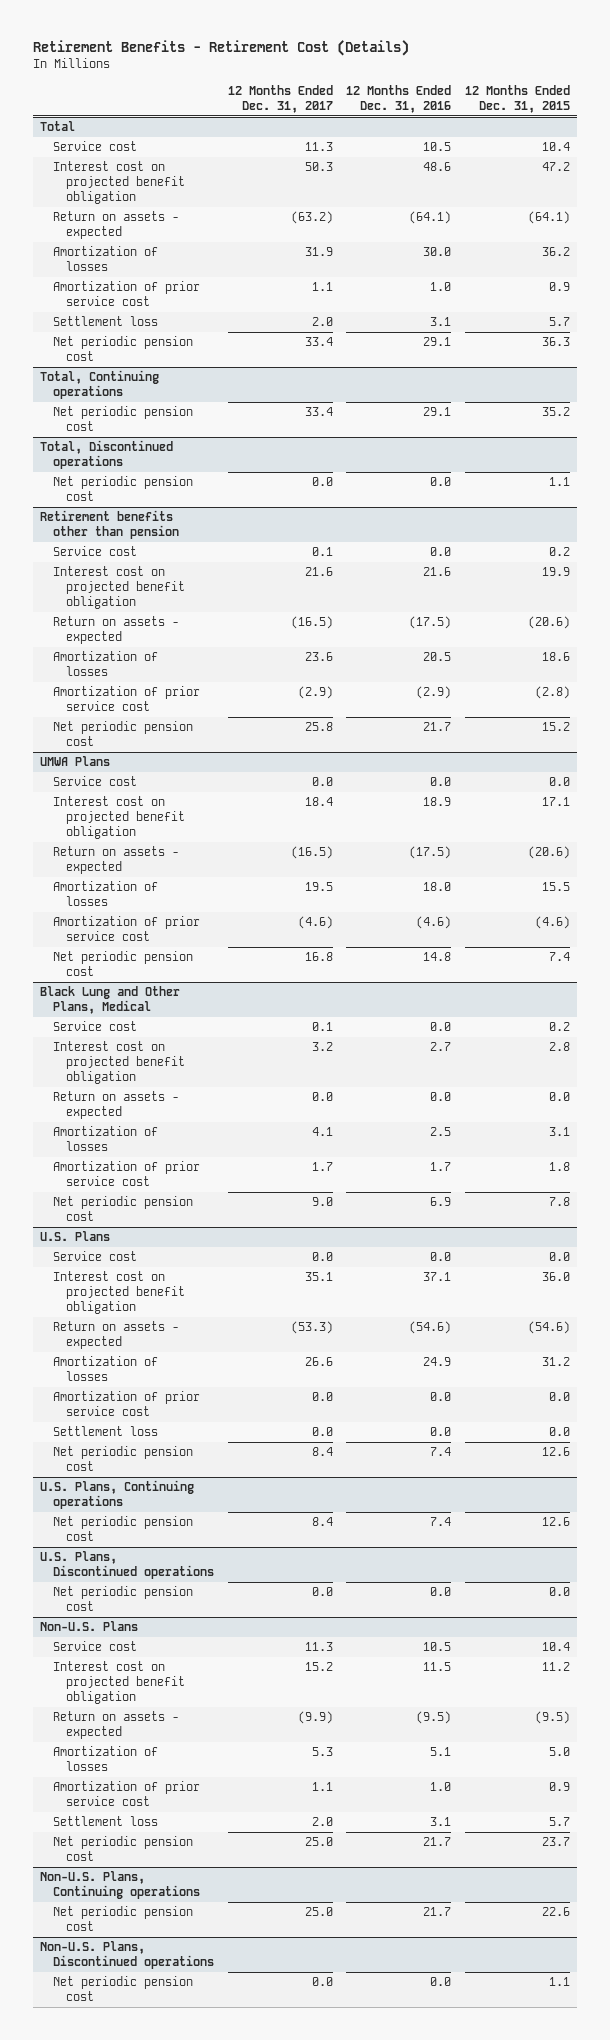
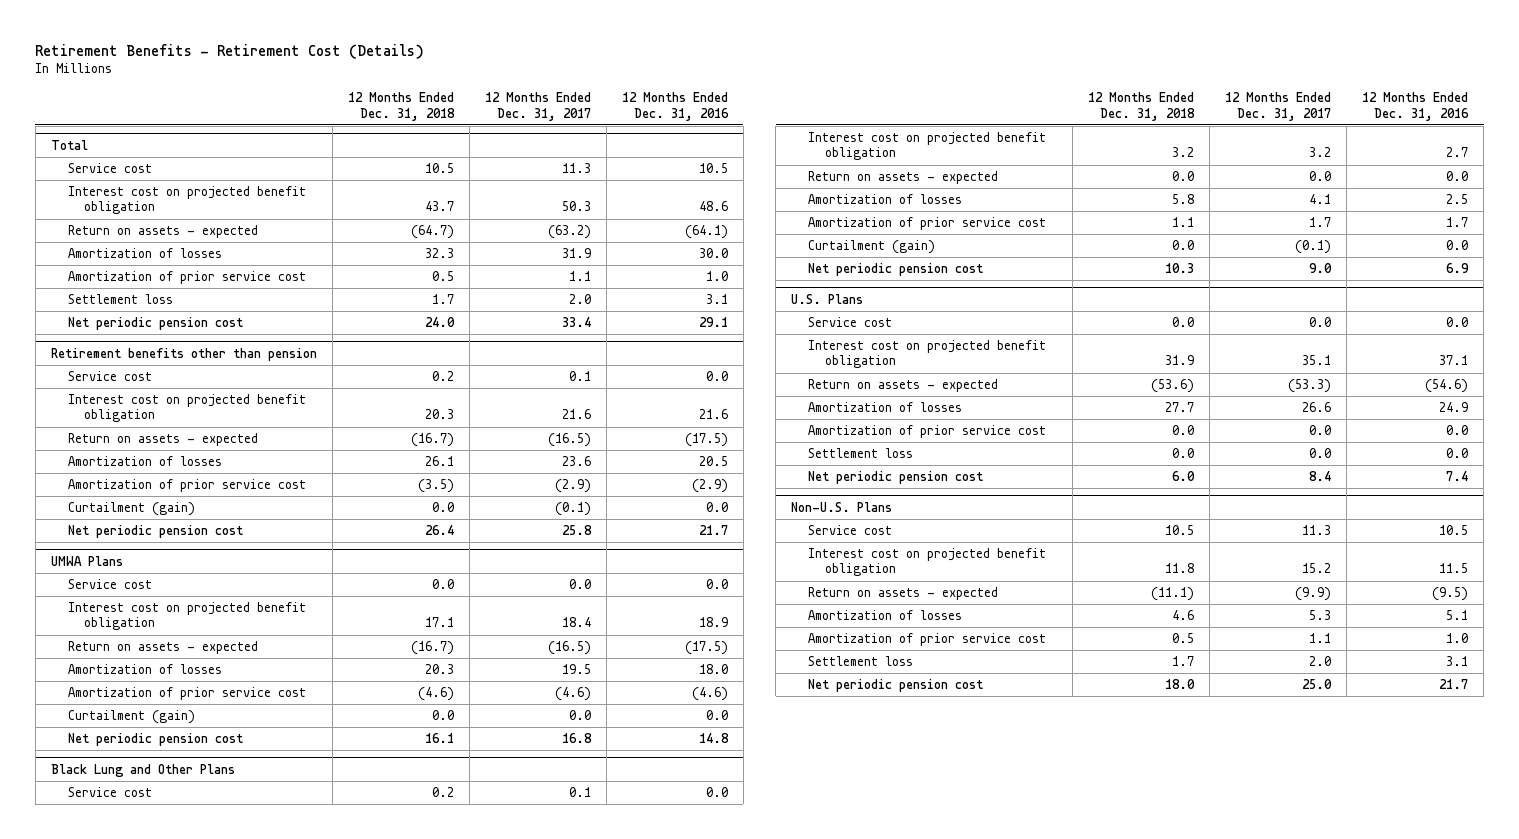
[465,84,571,113] 12 Months Ended Dec. 31, 2015 -> none
none -> [347,92,455,121] 12 Months Ended Dec. 31, 2018
[40,370,160,400] Total, Continuing operations -> none
[52,406,193,432] Net periodic pension cost -> none
[40,440,174,470] Total, Discontinued operations -> none
[52,476,193,502] Net periodic pension cost -> none
none -> [67,502,195,517] Curtailment (gain)
none -> [67,710,195,725] Curtailment (gain)
[40,986,181,1015] Black Lung and Other Plans, Medical -> [50,763,235,777] Black Lung and Other Plans
none -> [808,240,936,255] Curtailment (gain)
[40,1480,195,1510] U.S. Plans, Continuing operations -> none
[52,1516,193,1542] Net periodic pension cost -> none
[40,1551,214,1580] U.S. Plans, Discontinued operations -> none
[52,1586,193,1612] Net periodic pension cost -> none
[40,1871,200,1900] Non-U.S. Plans, Continuing operations -> none
[52,1906,193,1932] Net periodic pension cost -> none
[40,1941,214,1970] Non-U.S. Plans, Discontinued operations -> none
[52,1976,193,2002] Net periodic pension cost -> none

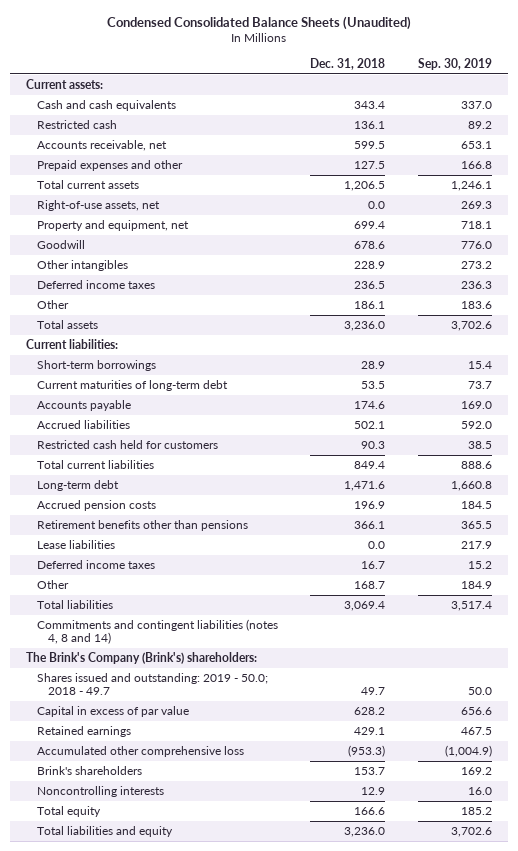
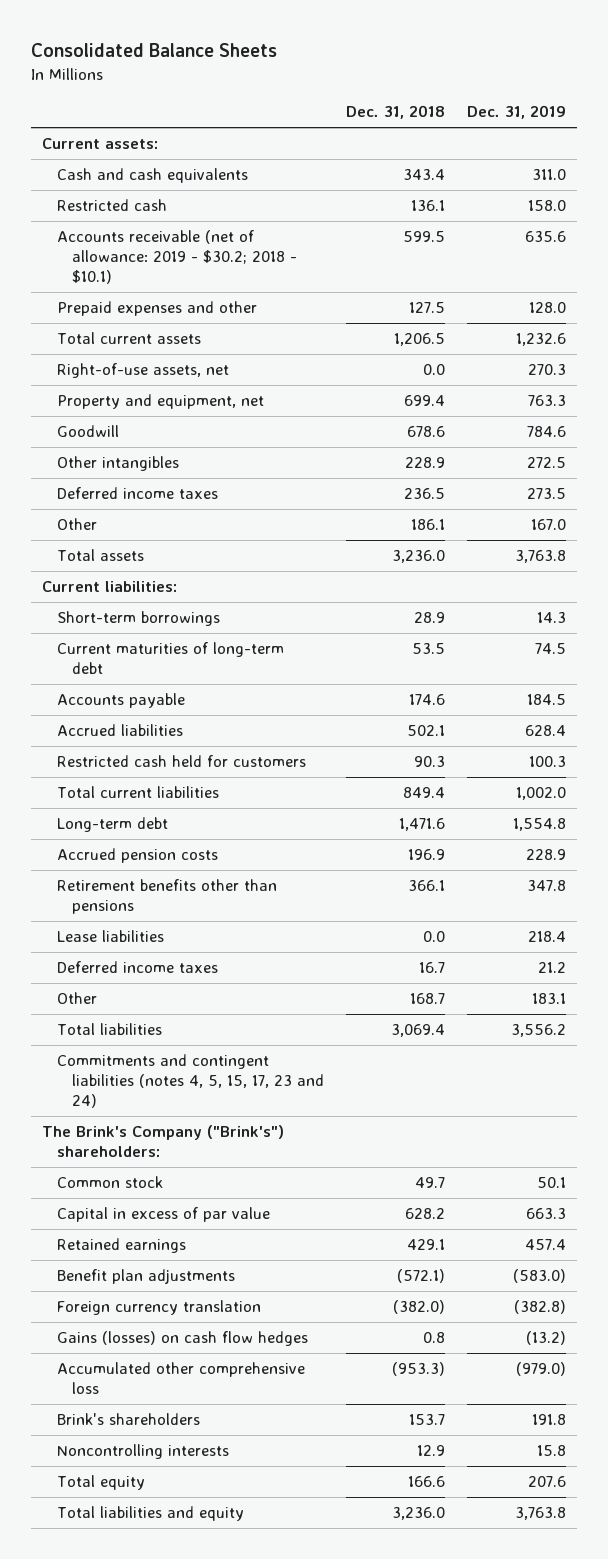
[106,16,411,31] Condensed Consolidated Balance Sheets (Unaudited) -> [31,43,278,58] Consolidated Balance Sheets
[417,57,492,70] Sep. 30, 2019 -> none
none -> [466,105,566,120] Dec. 31, 2019
[36,139,167,151] Accounts receivable, net -> [56,230,297,285] Accounts receivable (net of allowance: 2019 - $30.2; 2018 - $10.1)
[36,618,278,645] Commitments and contingent liabilities (notes 4, 8 and 14) -> [56,1054,324,1109] Commitments and contingent liabilities (notes 4, 5, 15, 17, 23 and 24)
[25,651,257,664] The Brink's Company (Brink's) shareholders: -> [42,1125,285,1158] The Brink's Company ("Brink's") shareholders:
[36,672,268,696] Shares issued and outstanding: 2019 - 50.0; 2018 - 49.7 -> [56,1176,163,1189] Common stock
none -> [56,1269,235,1285] Benefit plan adjustments
none -> [56,1300,261,1316] Foreign currency translation
none -> [56,1331,308,1347] Gains (losses) on cash flow hedges

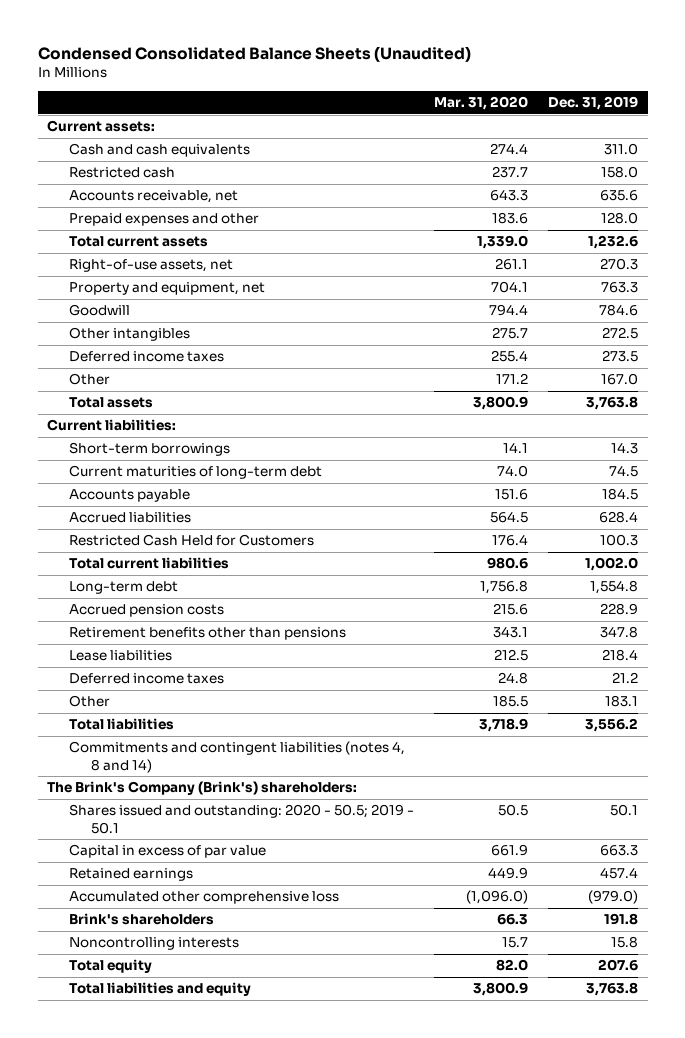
[31,43,278,58] Consolidated Balance Sheets -> [37,45,471,62] Condensed Consolidated Balance Sheets (Unaudited)
[345,105,445,120] Dec. 31, 2018 -> none
none -> [434,96,529,111] Mar. 31, 2020
[56,230,297,285] Accounts receivable (net of allowance: 2019 - $30.2; 2018 - $10.1) -> [69,190,239,204] Accounts receivable, net
[56,755,306,768] Restricted cash held for customers -> [69,534,315,547] Restricted Cash Held for Customers
[56,1054,324,1109] Commitments and contingent liabilities (notes 4, 5, 15, 17, 23 and 24) -> [69,741,406,773] Commitments and contingent liabilities (notes 4, 8 and 14)
[42,1125,285,1158] The Brink's Company ("Brink's") shareholders: -> [47,781,358,796] The Brink's Company (Brink's) shareholders:
[56,1176,163,1189] Common stock -> [69,804,415,834] Shares issued and outstanding: 2020 - 50.5; 2019 - 50.1
[56,1269,235,1285] Benefit plan adjustments -> none
[56,1300,261,1316] Foreign currency translation -> none
[56,1331,308,1347] Gains (losses) on cash flow hedges -> none

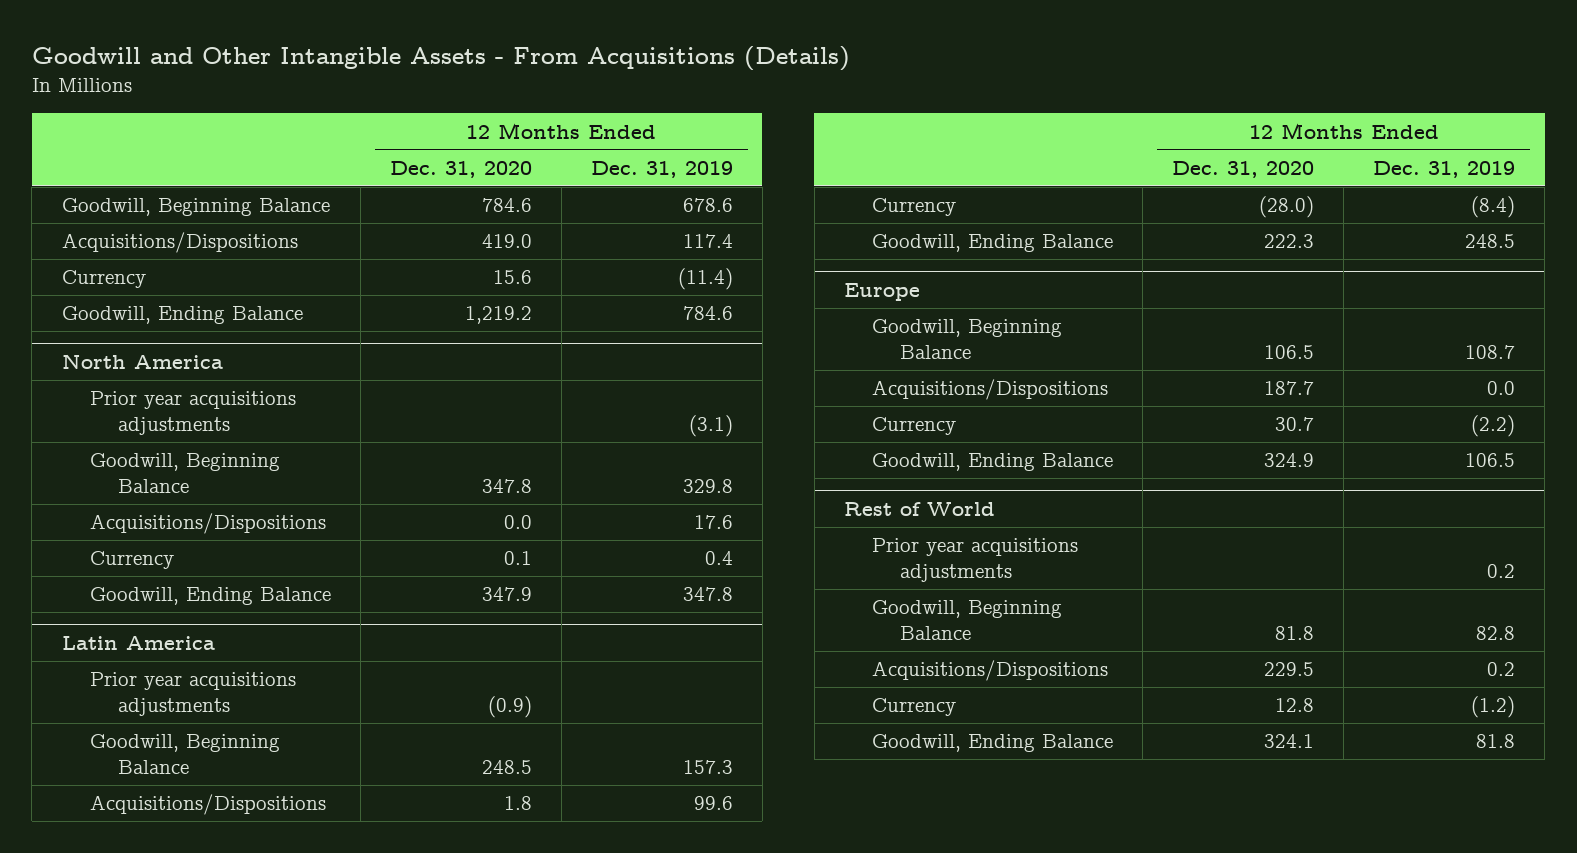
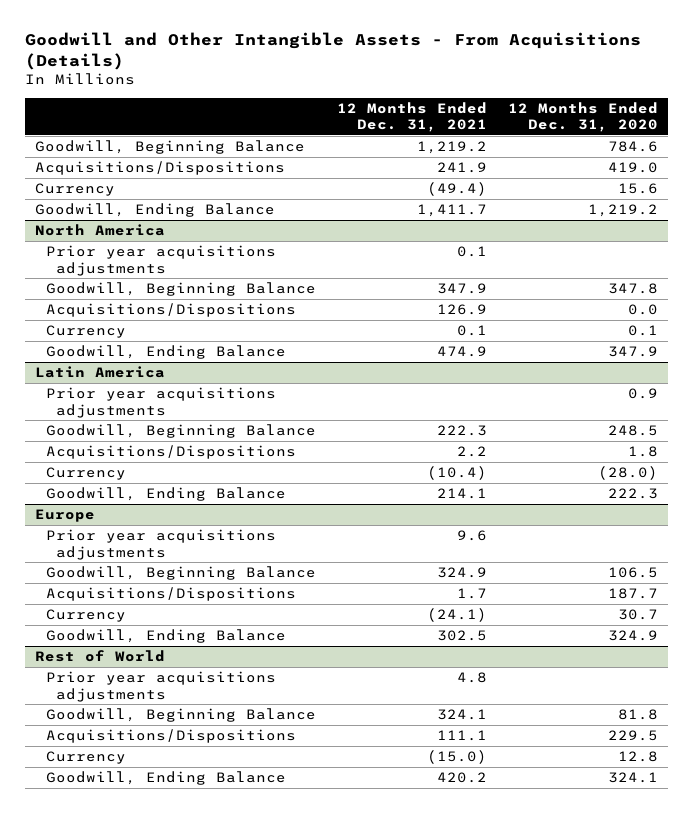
[590,160,733,178] Dec. 31, 2019 -> none
none -> [336,101,487,133] 12 Months Ended Dec. 31, 2021
[487,696,532,719] (0.9) -> [627,388,658,400] 0.9
none -> [45,529,276,560] Prior year acquisitions adjustments

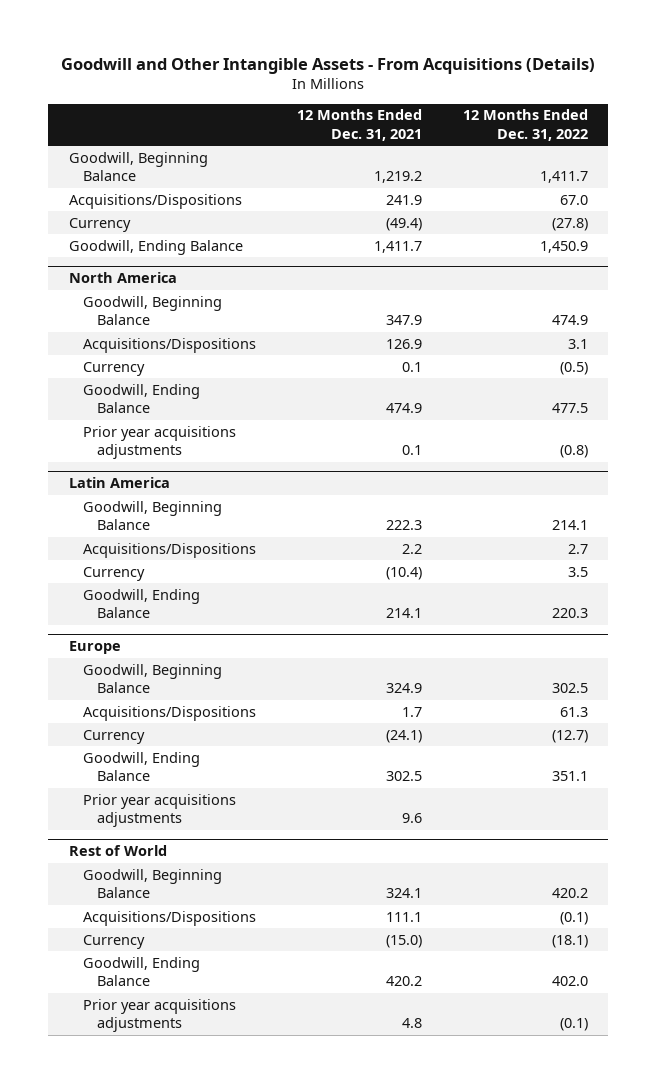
[507,101,658,133] 12 Months Ended Dec. 31, 2020 -> none
none -> [462,109,588,141] 12 Months Ended Dec. 31, 2022
[45,245,276,276] Prior year acquisitions adjustments -> [82,425,236,460] Prior year acquisitions adjustments
[45,387,276,418] Prior year acquisitions adjustments -> none
[45,529,276,560] Prior year acquisitions adjustments -> [82,793,236,828] Prior year acquisitions adjustments
[45,671,276,702] Prior year acquisitions adjustments -> [82,998,236,1033] Prior year acquisitions adjustments

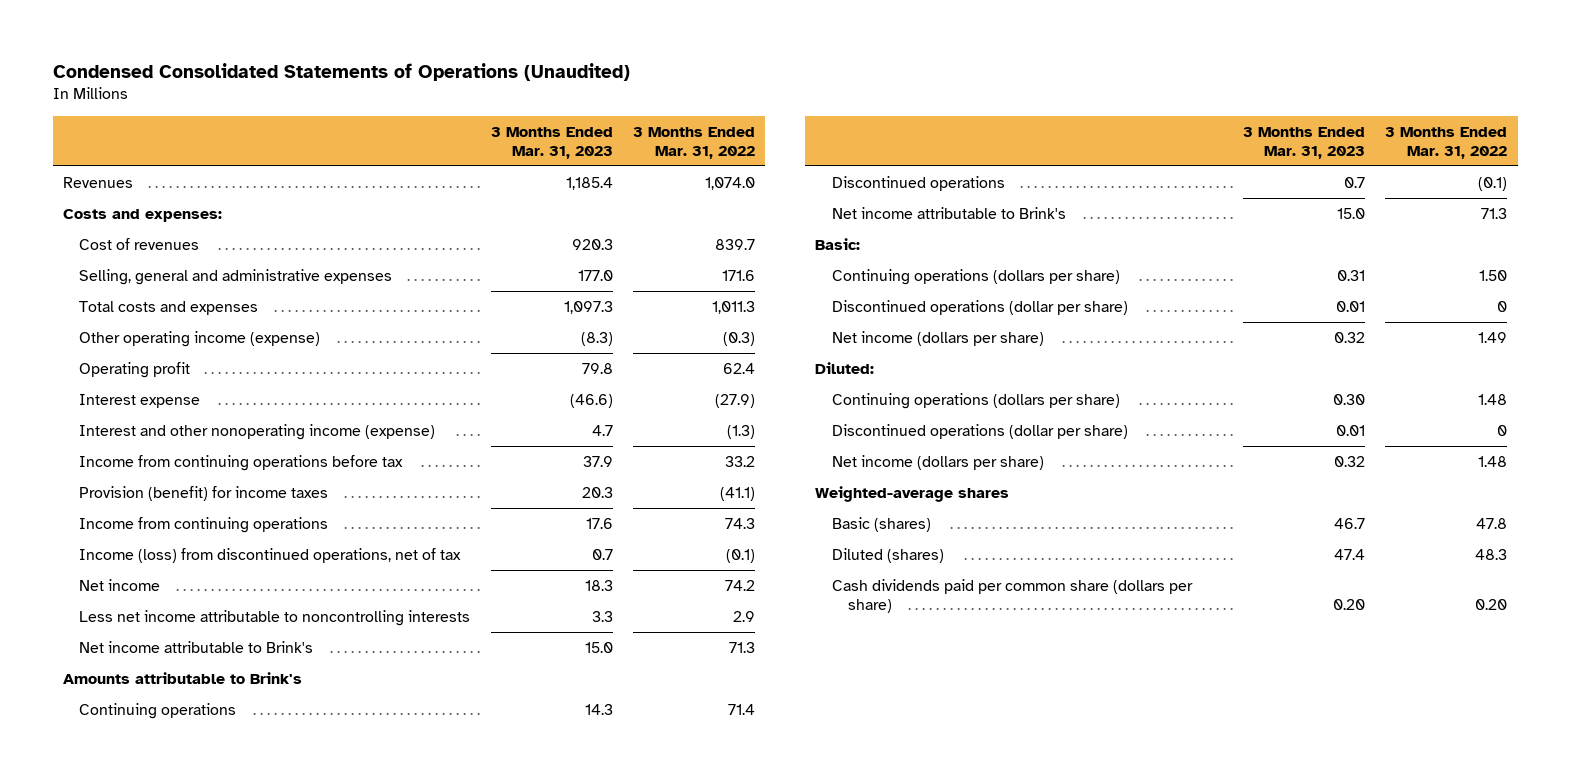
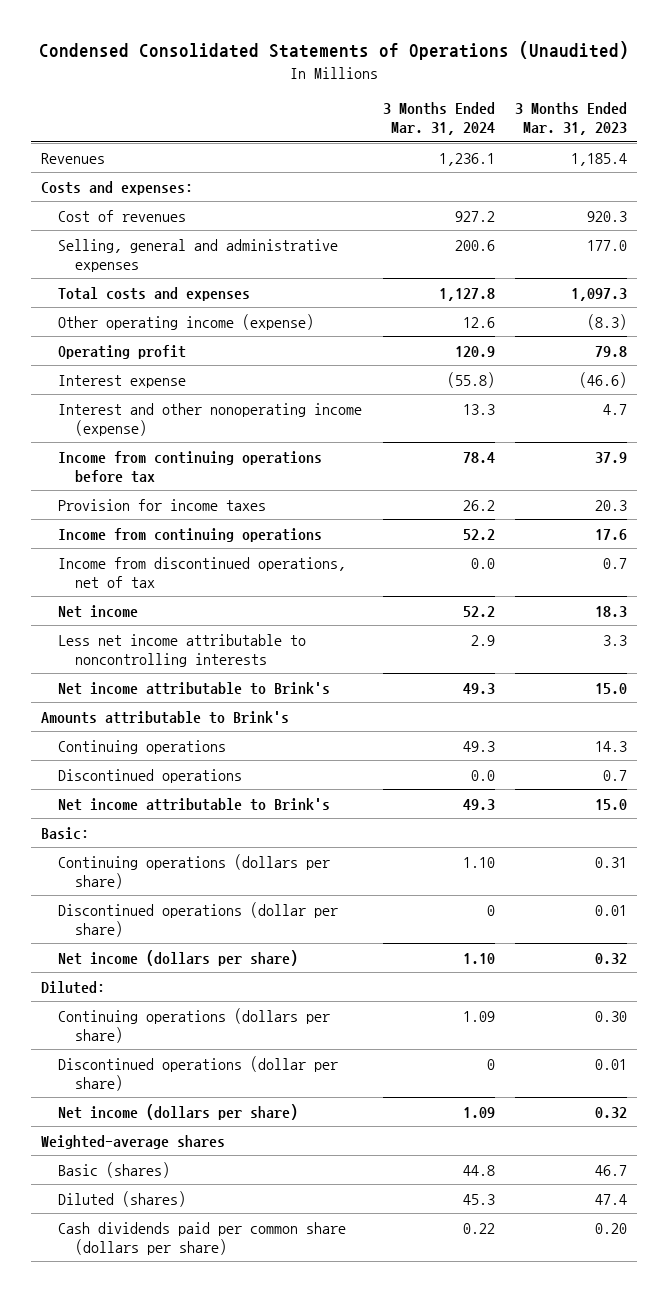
[632,126,755,159] 3 Months Ended Mar. 31, 2022 -> none
none -> [382,102,495,136] 3 Months Ended Mar. 31, 2024
[79,485,329,501] Provision (benefit) for income taxes -> [58,498,267,511] Provision for income taxes
[79,547,462,563] Income (loss) from discontinued operations, net of tax -> [58,556,347,588] Income from discontinued operations, net of tax

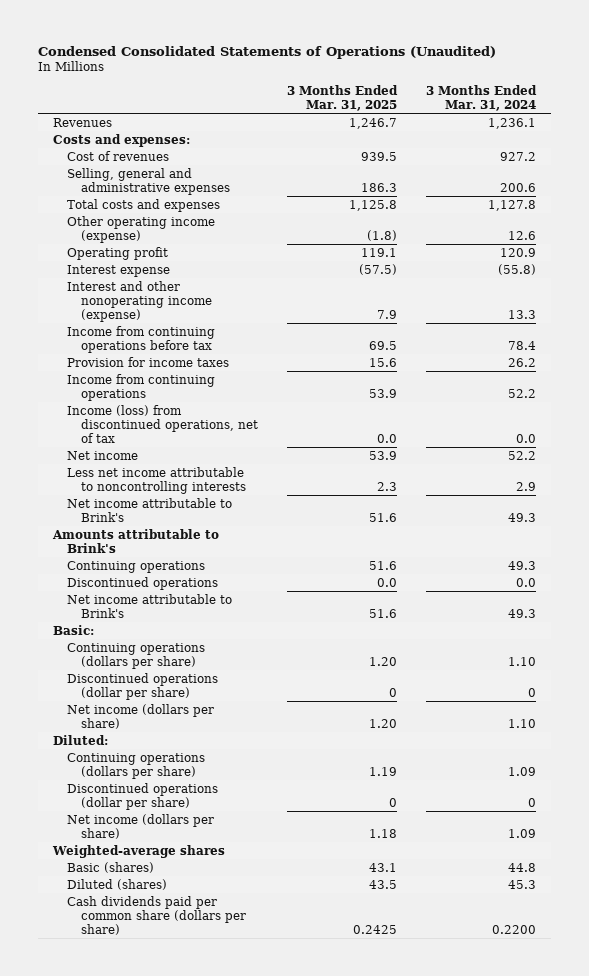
[515,102,628,136] 3 Months Ended Mar. 31, 2023 -> none
none -> [286,84,398,112] 3 Months Ended Mar. 31, 2025
[58,556,347,588] Income from discontinued operations, net of tax -> [66,404,258,443] Income (loss) from discontinued operations, net of tax
[462,1222,495,1234] 0.22 -> [492,924,537,934] 0.2200

